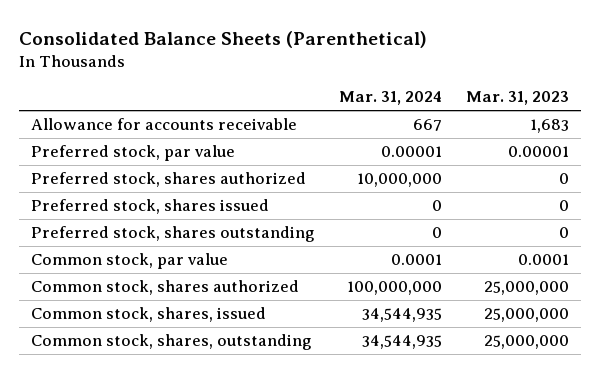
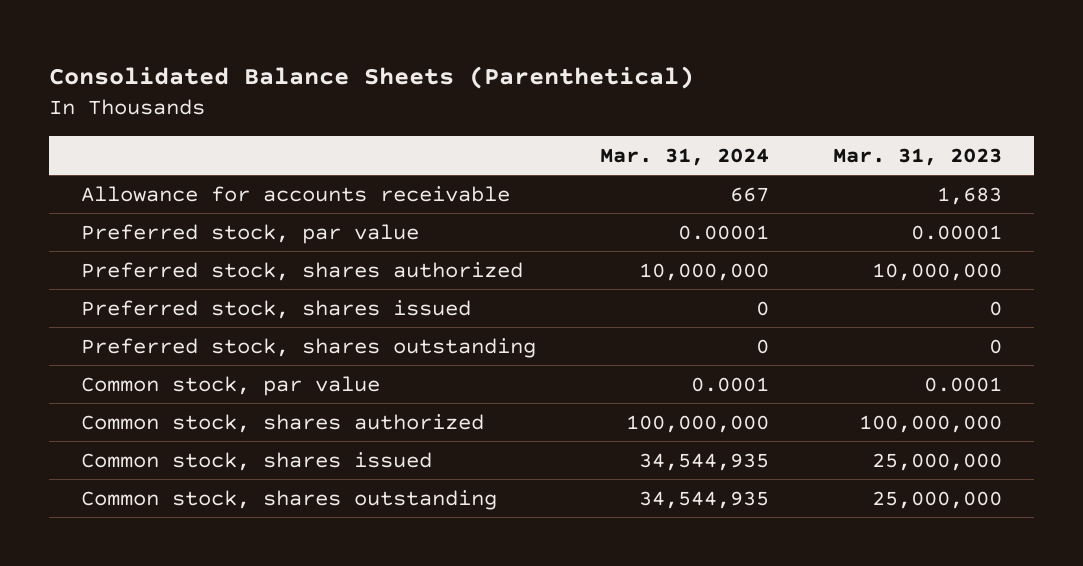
[559,173,570,185] 0 -> [871,262,1002,281] 10,000,000
[484,281,570,296] 25,000,000 -> [858,414,1002,433] 100,000,000
[30,307,266,323] Common stock, shares, issued -> [80,451,432,471] Common stock, shares issued
[30,334,312,351] Common stock, shares, outstanding -> [80,489,497,510] Common stock, shares outstanding

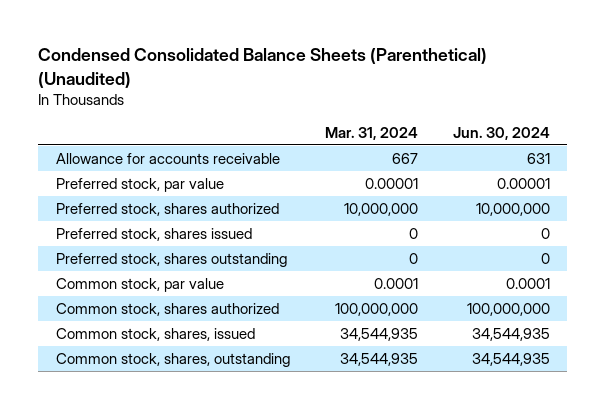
[49,65,695,89] Consolidated Balance Sheets (Parenthetical) -> [38,48,488,88] Condensed Consolidated Balance Sheets (Parenthetical) (Unaudited)
[832,147,1002,166] Mar. 31, 2023 -> none
none -> [452,126,550,140] Jun. 30, 2024
[80,451,432,471] Common stock, shares issued -> [55,327,255,341] Common stock, shares, issued
[80,489,497,510] Common stock, shares outstanding -> [55,352,290,367] Common stock, shares, outstanding

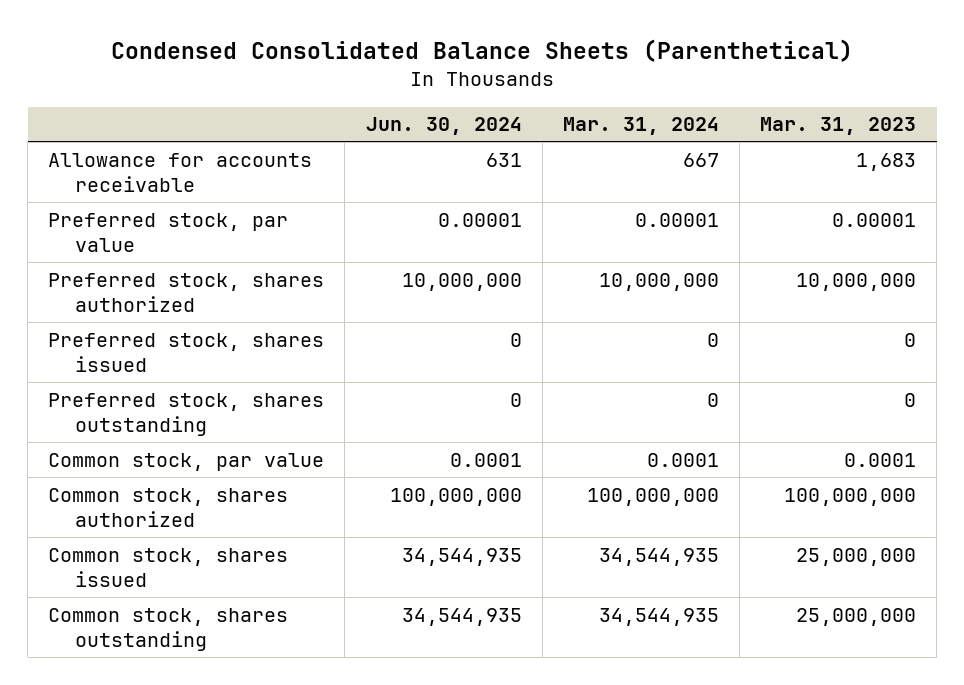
[38,48,488,88] Condensed Consolidated Balance Sheets (Parenthetical) (Unaudited) -> [111,39,854,63] Condensed Consolidated Balance Sheets (Parenthetical)
none -> [760,117,917,136] Mar. 31, 2023
[55,327,255,341] Common stock, shares, issued -> [48,547,289,588] Common stock, shares issued
[55,352,290,367] Common stock, shares, outstanding -> [48,607,289,652] Common stock, shares outstanding

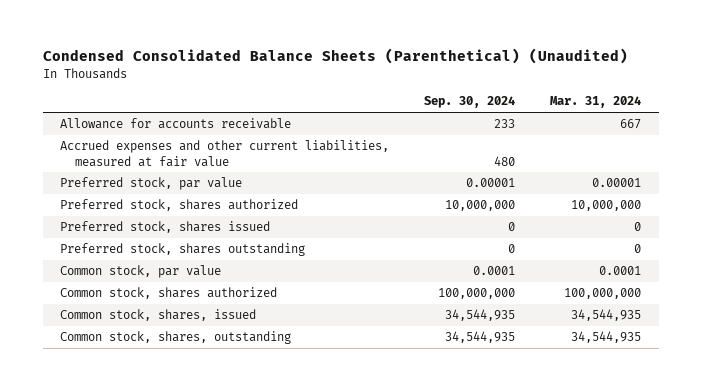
[111,39,854,63] Condensed Consolidated Balance Sheets (Parenthetical) -> [42,48,628,65] Condensed Consolidated Balance Sheets (Parenthetical) (Unaudited)
[365,117,522,136] Jun. 30, 2024 -> none
[760,117,917,136] Mar. 31, 2023 -> none
none -> [424,96,516,109] Sep. 30, 2024
none -> [60,140,390,167] Accrued expenses and other current liabilities, measured at fair value
[48,547,289,588] Common stock, shares issued -> [60,309,257,322] Common stock, shares, issued
[48,607,289,652] Common stock, shares outstanding -> [60,331,292,345] Common stock, shares, outstanding

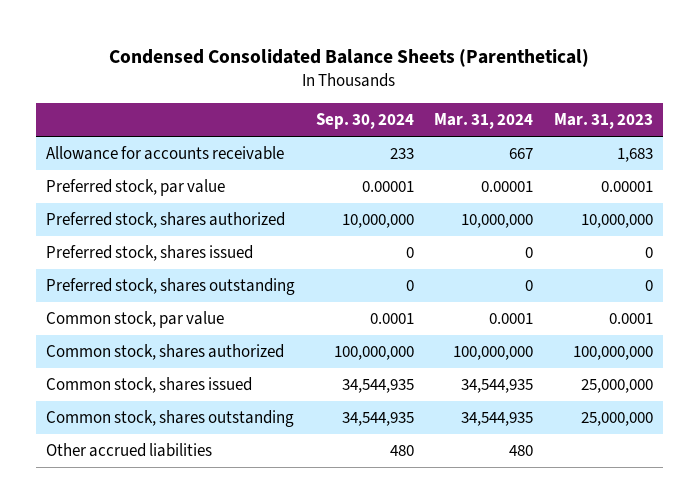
[42,48,628,65] Condensed Consolidated Balance Sheets (Parenthetical) (Unaudited) -> [109,48,590,67] Condensed Consolidated Balance Sheets (Parenthetical)
none -> [553,113,653,130] Mar. 31, 2023
[60,140,390,167] Accrued expenses and other current liabilities, measured at fair value -> none
[60,309,257,322] Common stock, shares, issued -> [46,377,253,394] Common stock, shares issued
[60,331,292,345] Common stock, shares, outstanding -> [46,410,295,428] Common stock, shares outstanding
none -> [46,443,213,458] Other accrued liabilities

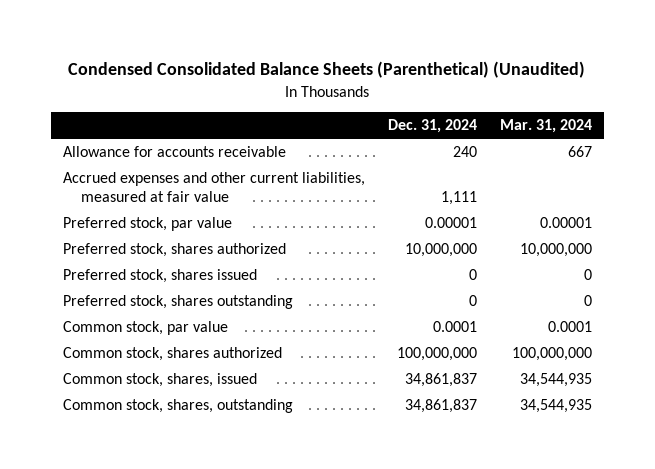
[109,48,590,67] Condensed Consolidated Balance Sheets (Parenthetical) -> [68,61,586,79] Condensed Consolidated Balance Sheets (Parenthetical) (Unaudited)
[315,113,414,130] Sep. 30, 2024 -> none
[553,113,653,130] Mar. 31, 2023 -> none
none -> [387,119,477,134] Dec. 31, 2024
none -> [62,171,365,203] Accrued expenses and other current liabilities, measured at fair value
[46,443,213,458] Other accrued liabilities -> none
[46,377,253,394] Common stock, shares issued -> [62,372,257,387] Common stock, shares, issued
[46,410,295,428] Common stock, shares outstanding -> [62,398,293,413] Common stock, shares, outstanding

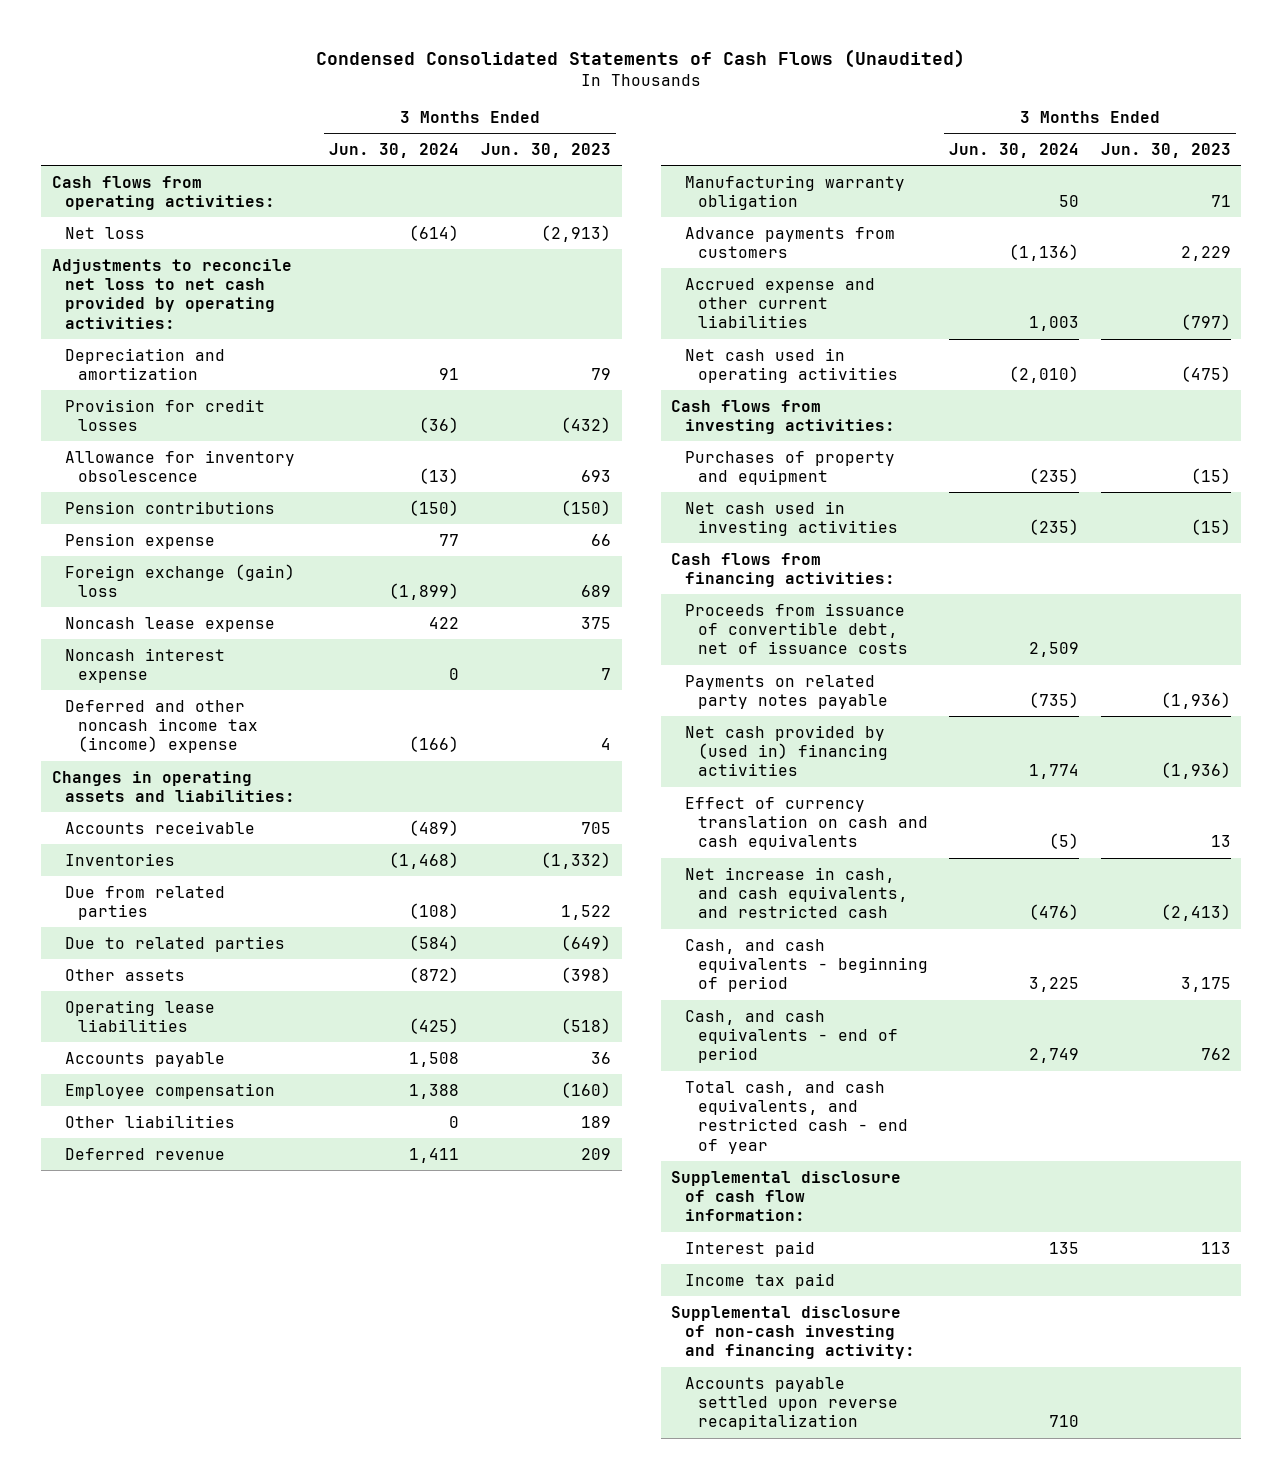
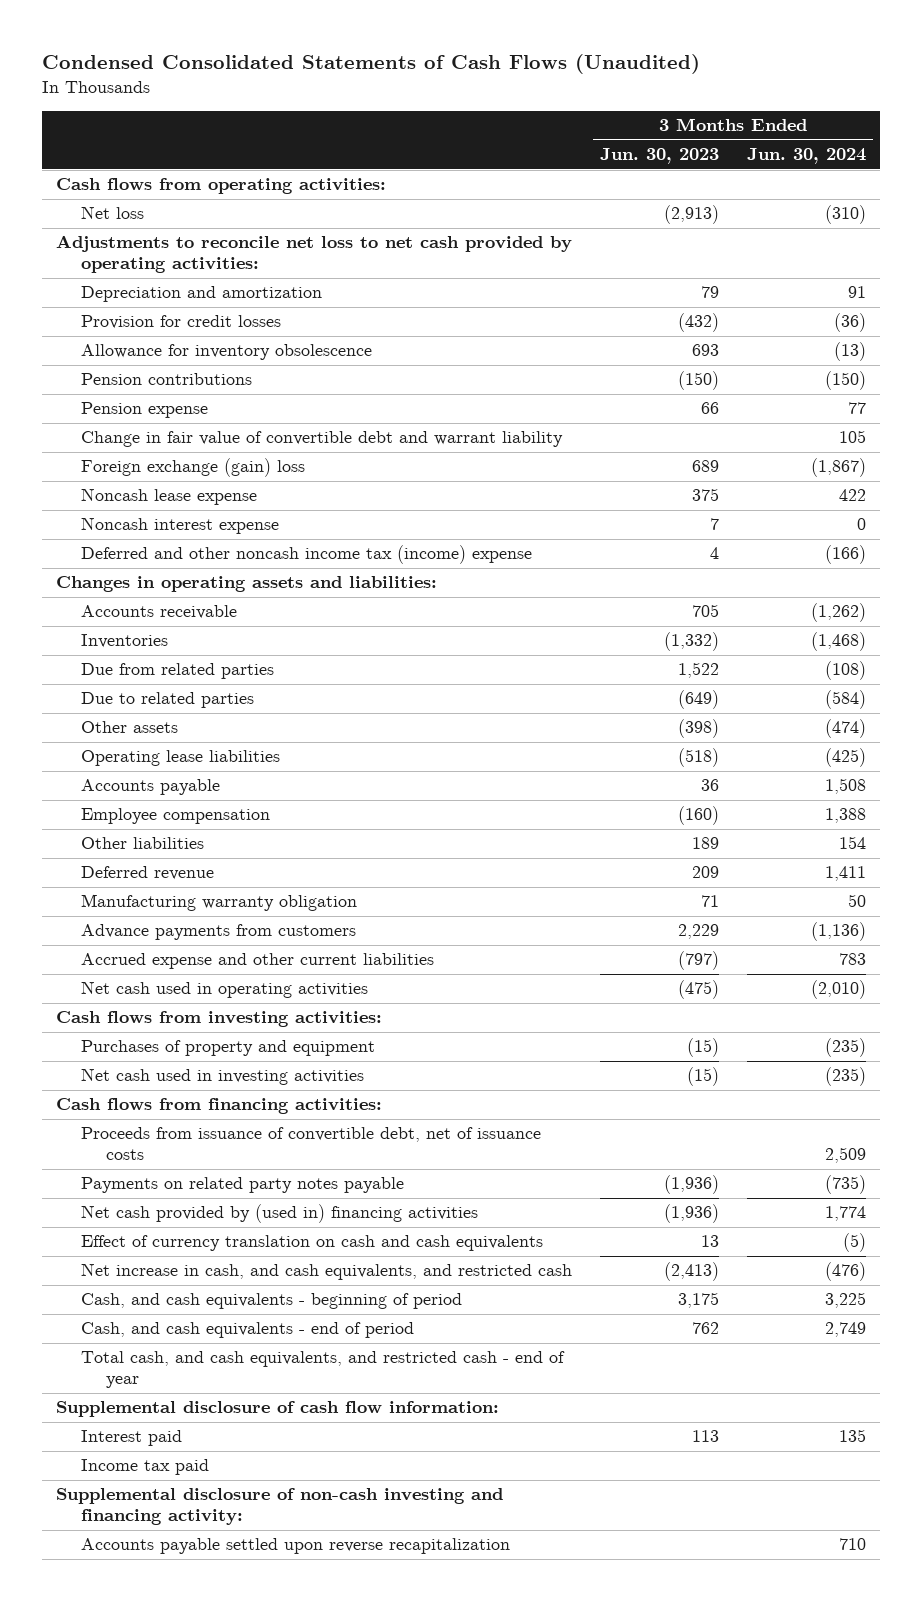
[409,224,460,241] (614) -> [825,205,867,225] (310)
none -> [81,431,564,448] Change in fair value of convertible debt and warrant liability
[389,582,460,600] (1,899) -> [811,458,867,478] (1,867)
[409,819,460,836] (489) -> [811,603,867,623] (1,262)
[409,966,460,983] (872) -> [825,719,867,739] (474)
[449,1115,460,1128] 0 -> [839,836,867,850] 154
[1029,316,1080,332] 1,003 -> [839,953,867,966] 783

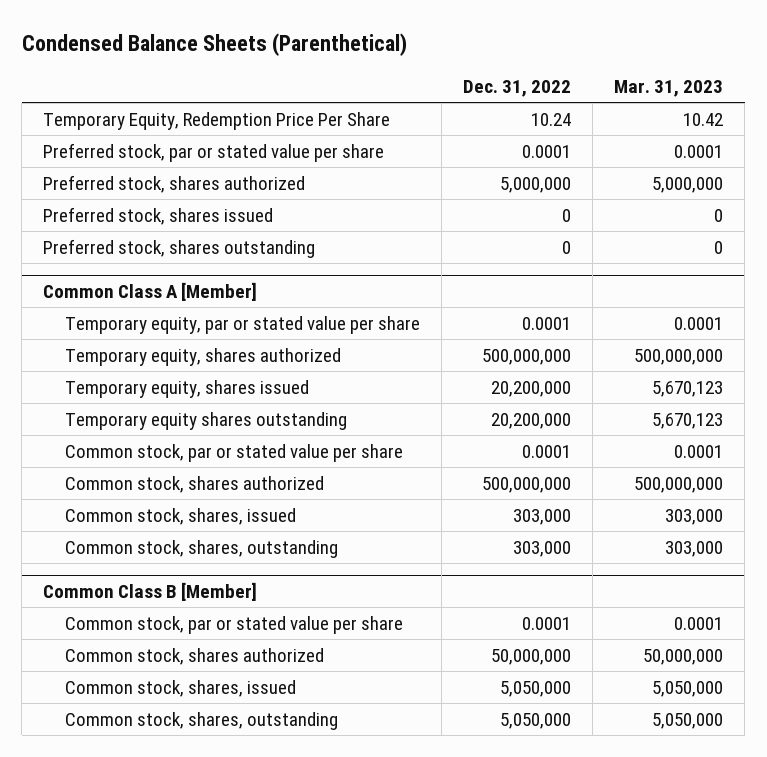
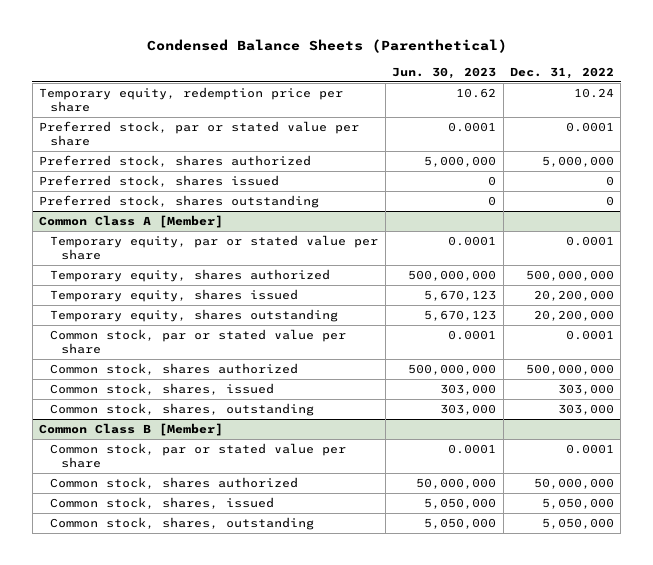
[614,80,724,98] Mar. 31, 2023 -> none
none -> [392,66,497,79] Jun. 30, 2023
[43,111,391,130] Temporary Equity, Redemption Price Per Share -> [39,87,344,113] Temporary equity, redemption price per share
[65,411,348,430] Temporary equity shares outstanding -> [50,309,339,323] Temporary equity, shares outstanding

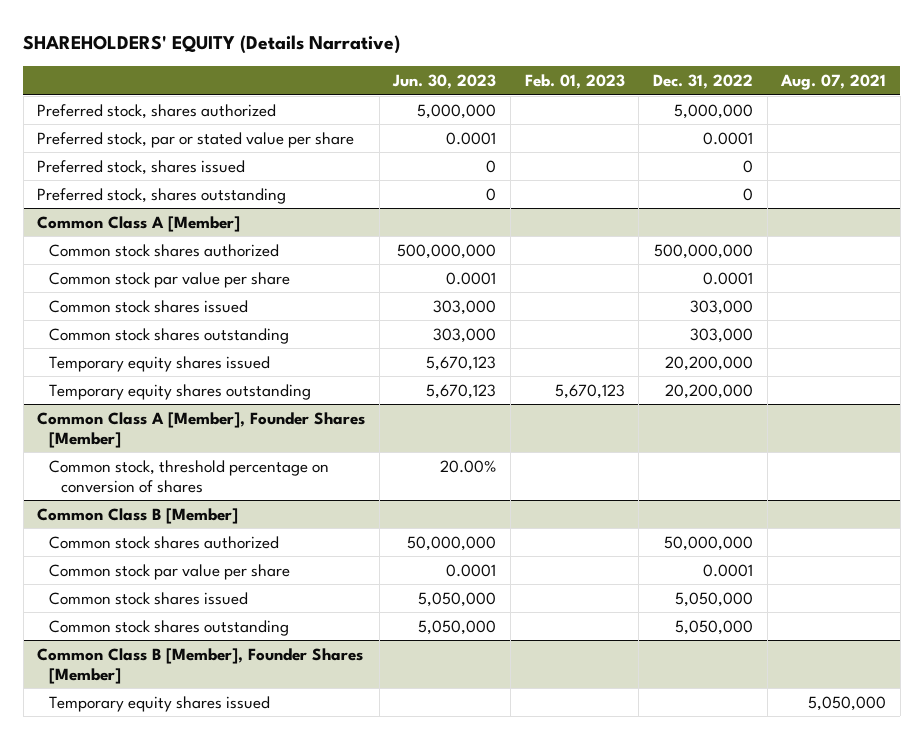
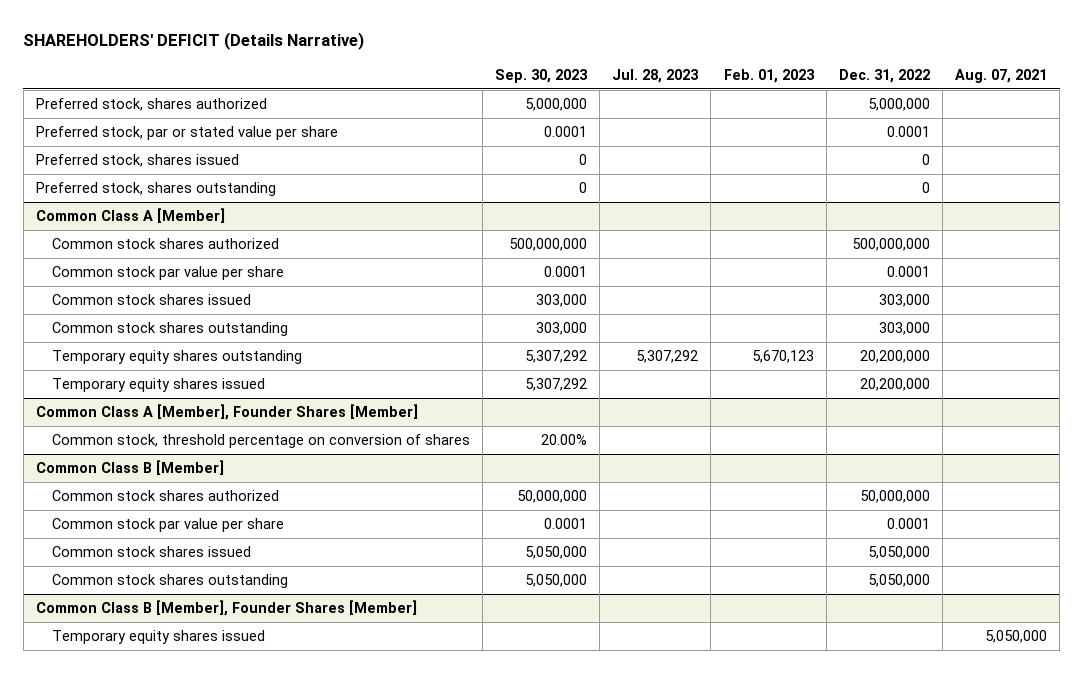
[23,35,401,55] SHAREHOLDERS' EQUITY (Details Narrative) -> [23,31,365,50] SHAREHOLDERS' DEFICIT (Details Narrative)
[392,74,497,90] Jun. 30, 2023 -> none
none -> [495,68,589,83] Sep. 30, 2023
none -> [612,68,700,83] Jul. 28, 2023
[49,355,271,372] Temporary equity shares issued -> [51,378,265,393] Temporary equity shares issued

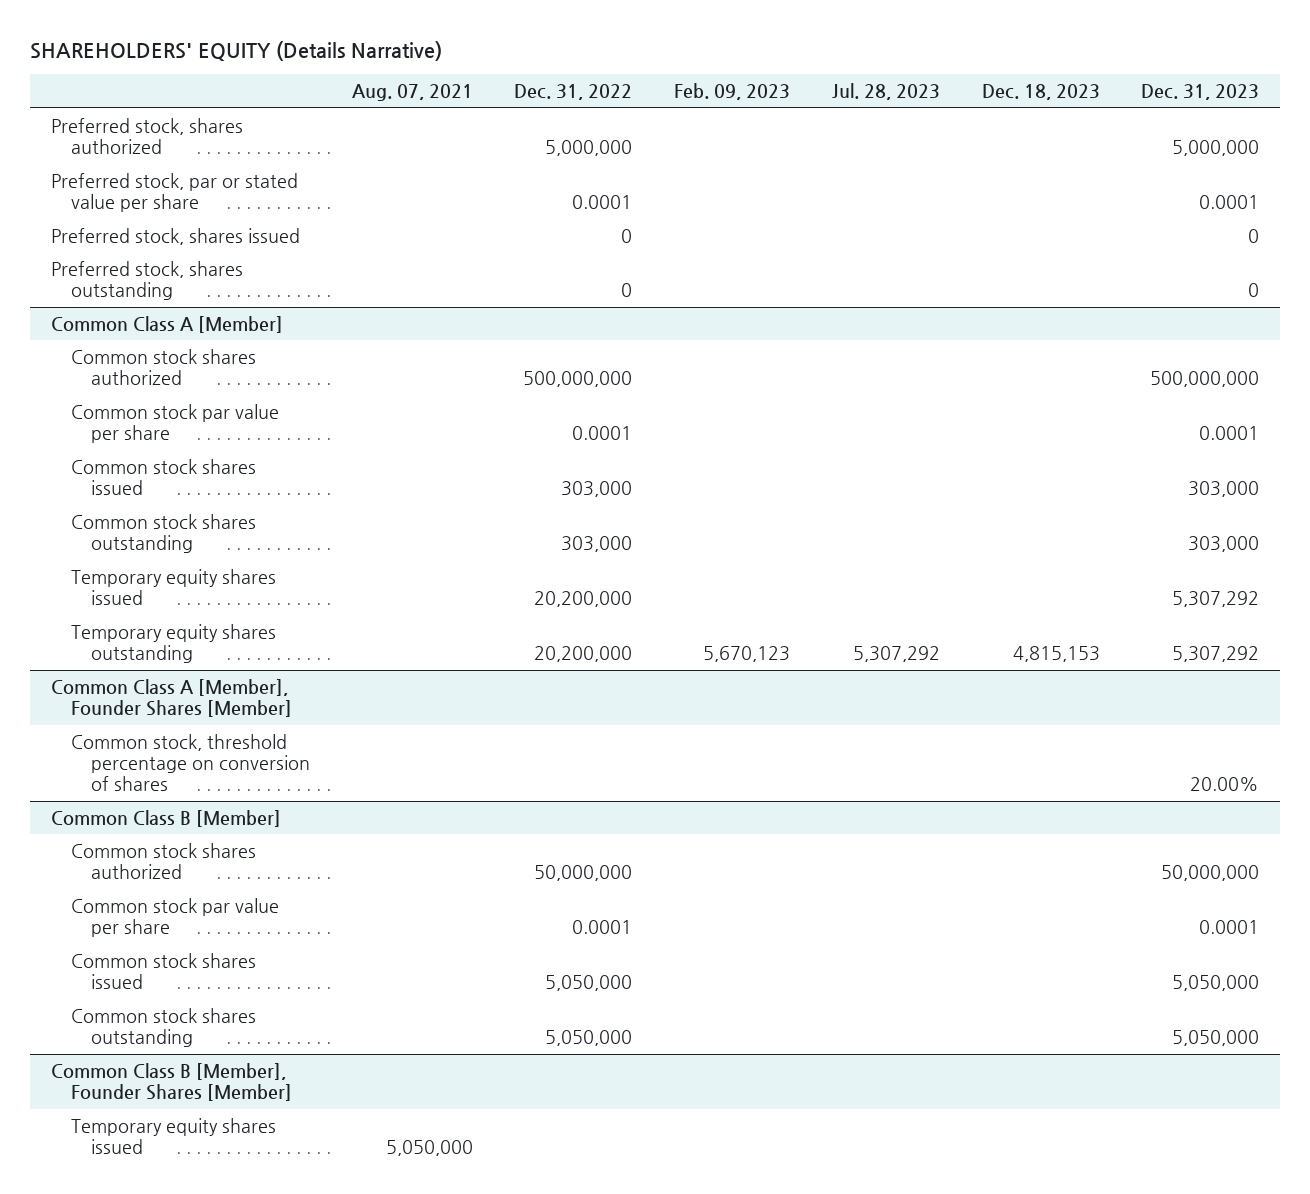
[23,31,365,50] SHAREHOLDERS' DEFICIT (Details Narrative) -> [30,41,443,62] SHAREHOLDERS' EQUITY (Details Narrative)
[495,68,589,83] Sep. 30, 2023 -> none
[723,68,815,83] Feb. 01, 2023 -> none
none -> [674,83,791,101] Feb. 09, 2023
none -> [981,84,1100,101] Dec. 18, 2023
none -> [1141,84,1260,101] Dec. 31, 2023
[51,350,302,365] Temporary equity shares outstanding -> [71,623,277,663] Temporary equity shares outstanding

